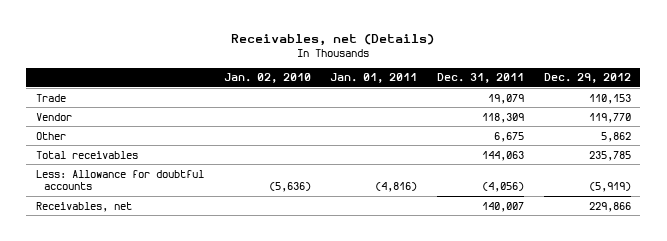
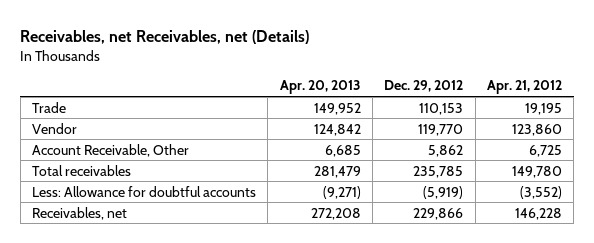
[231,33,435,46] Receivables, net (Details) -> [20,29,310,44] Receivables, net Receivables, net (Details)
[223,73,311,84] Jan. 02, 2010 -> none
[330,73,418,84] Jan. 01, 2011 -> none
[436,73,524,84] Dec. 31, 2011 -> none
none -> [279,80,361,95] Apr. 20, 2013
none -> [486,80,562,95] Apr. 21, 2012
[36,131,67,140] Other -> [31,143,189,157] Account Receivable, Other

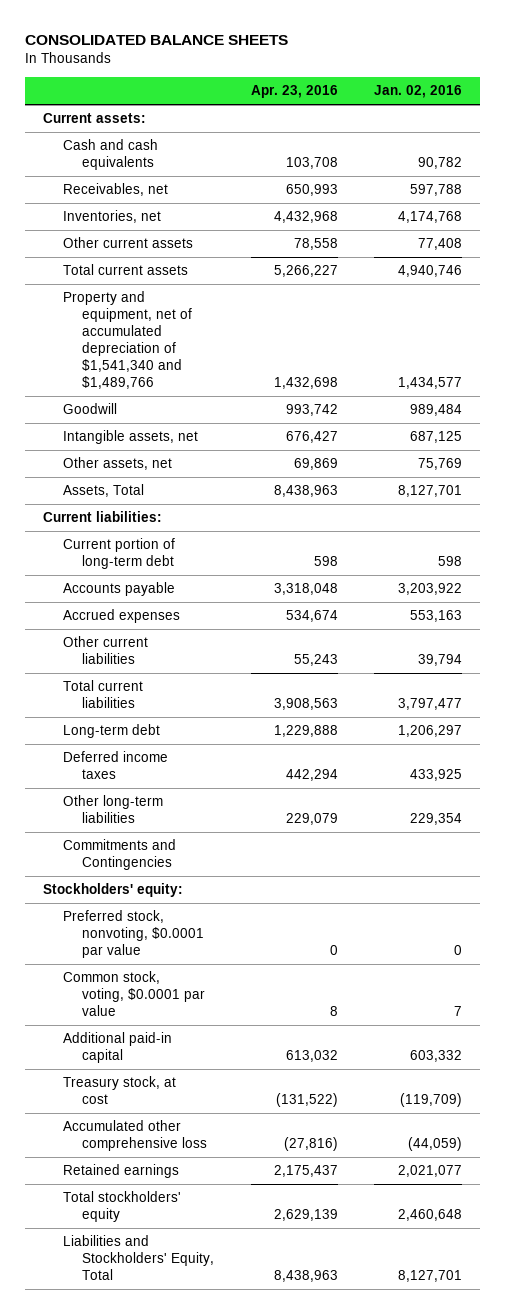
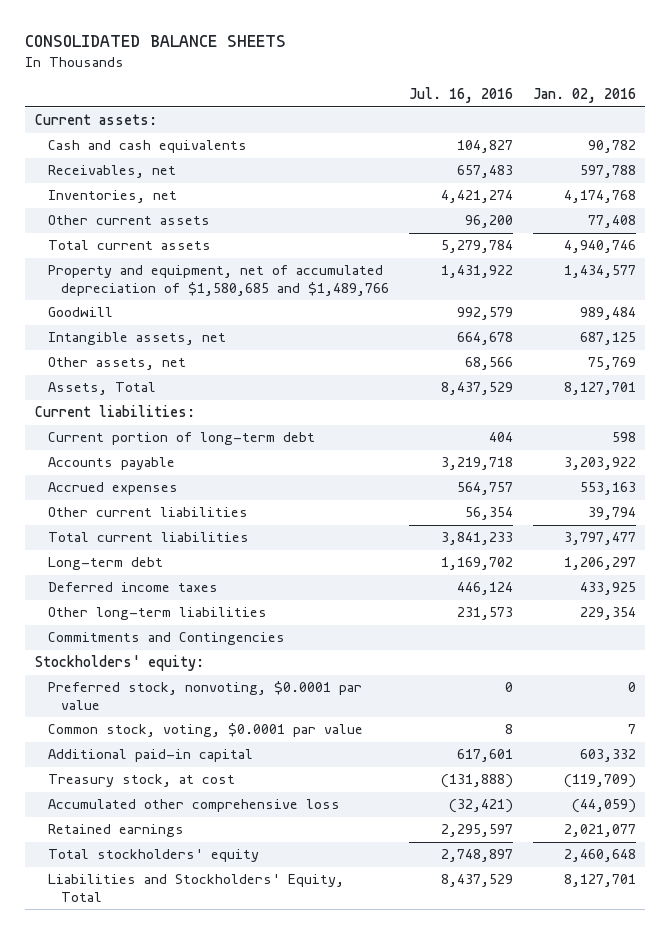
[250,84,338,98] Apr. 23, 2016 -> none
none -> [408,87,513,104] Jul. 16, 2016
[62,291,193,389] Property and equipment, net of accumulated depreciation of $1,541,340 and $1,489,766 -> [47,265,389,297] Property and equipment, net of accumulated depreciation of $1,580,685 and $1,489,766

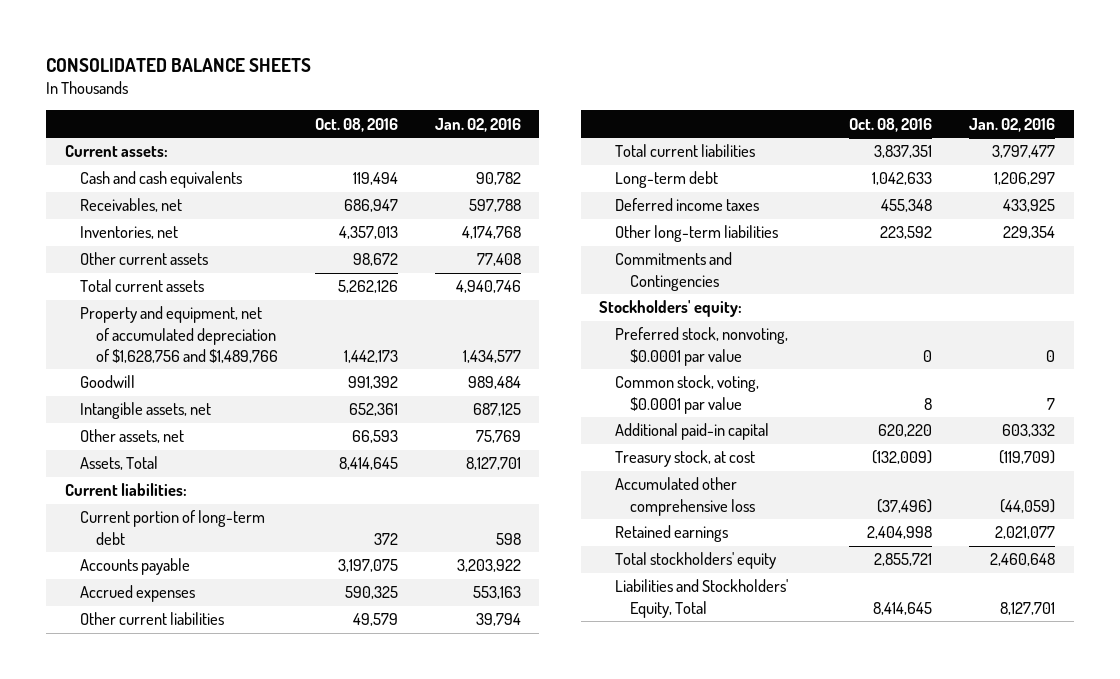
[408,87,513,104] Jul. 16, 2016 -> none
none -> [314,117,398,132] Oct. 08, 2016
[47,265,389,297] Property and equipment, net of accumulated depreciation of $1,580,685 and $1,489,766 -> [80,306,279,364] Property and equipment, net of accumulated depreciation of $1,628,756 and $1,489,766

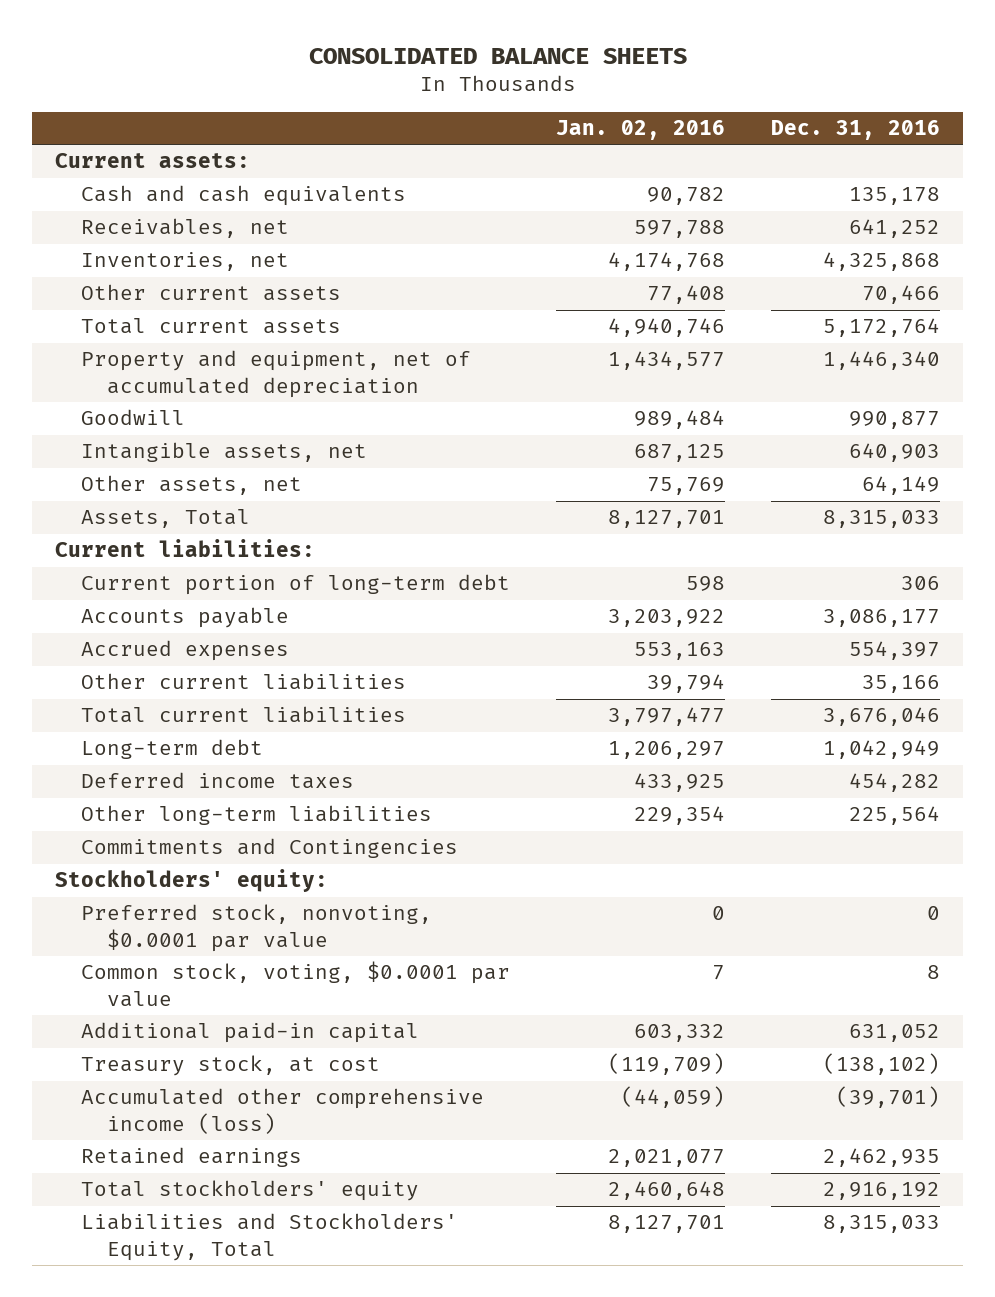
[314,117,398,132] Oct. 08, 2016 -> none
none -> [771,120,941,141] Dec. 31, 2016
[80,306,279,364] Property and equipment, net of accumulated depreciation of $1,628,756 and $1,489,766 -> [81,350,472,398] Property and equipment, net of accumulated depreciation
[614,477,756,516] Accumulated other comprehensive loss -> [81,1088,485,1134] Accumulated other comprehensive income (loss)

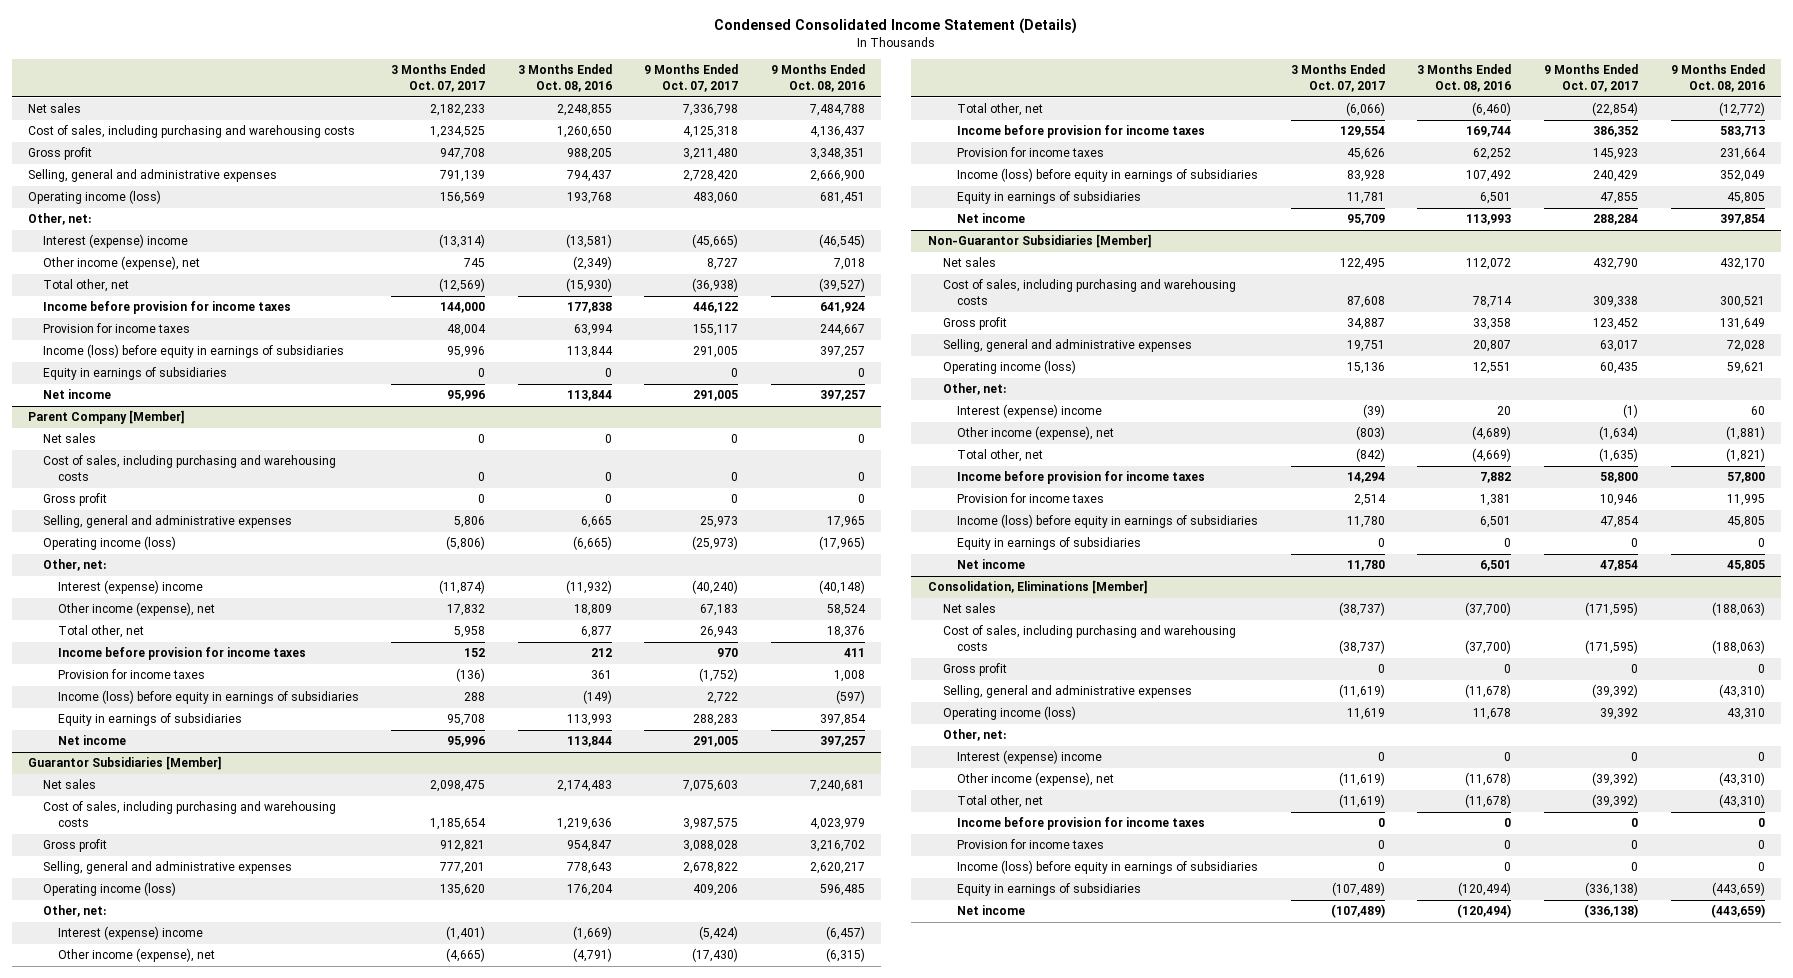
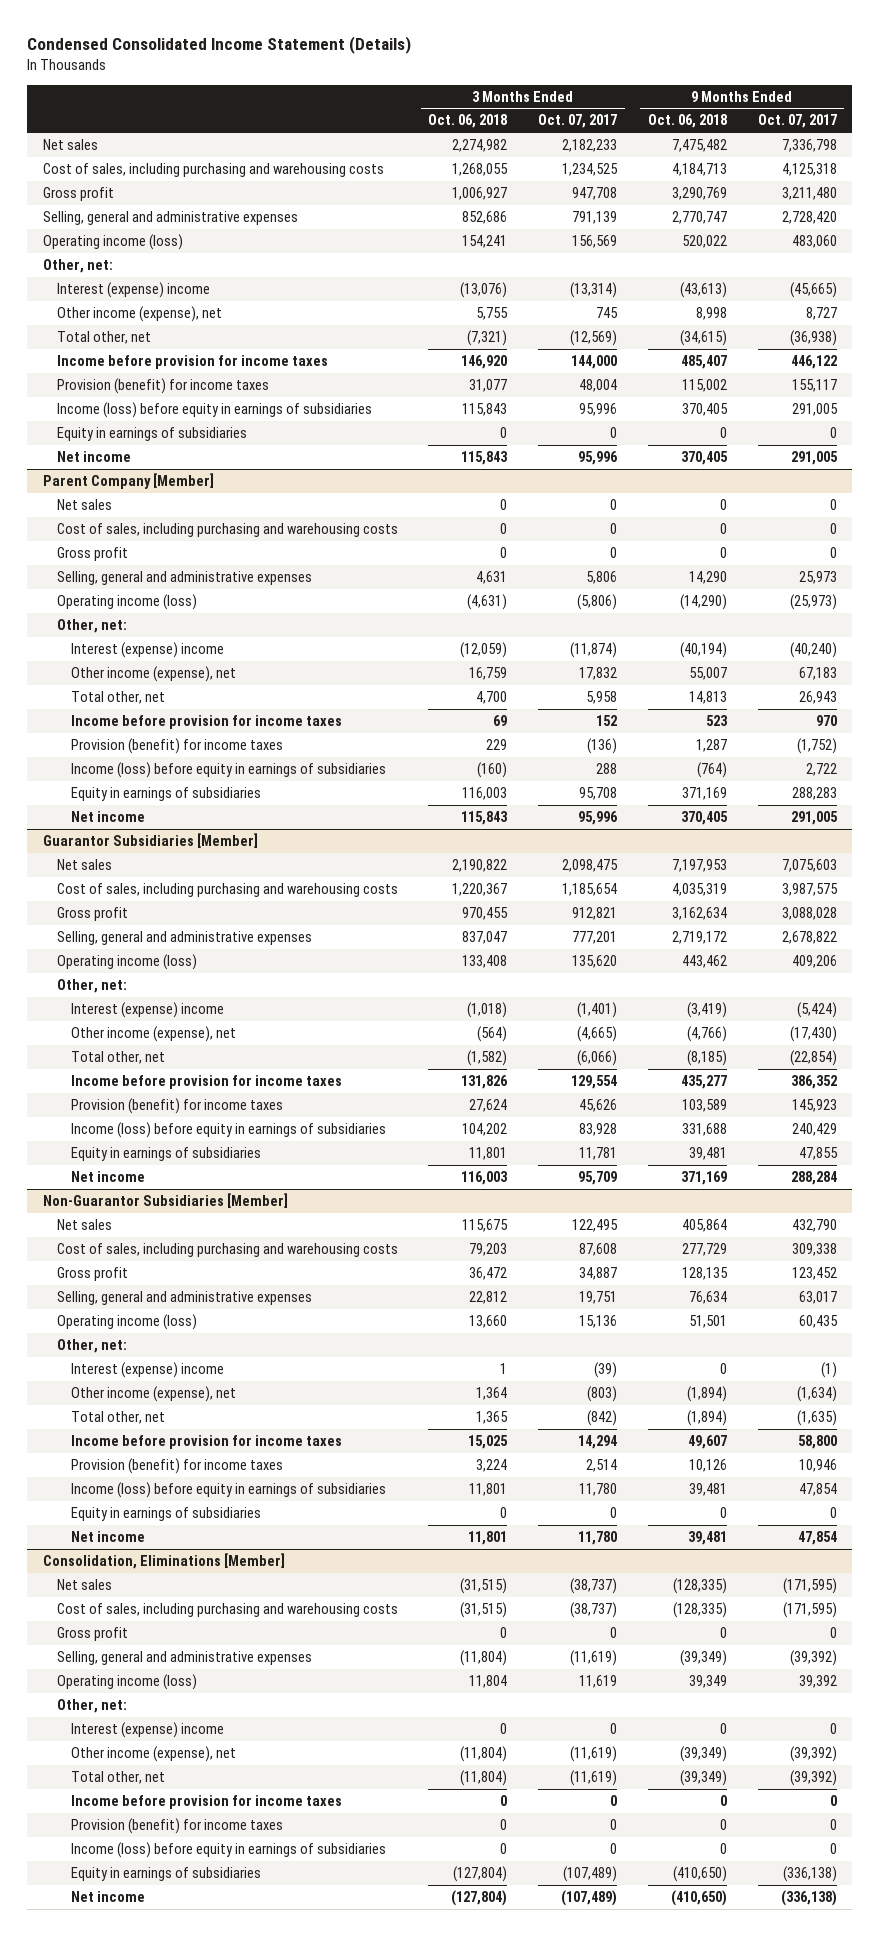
[517,64,612,92] 3 Months Ended Oct. 08, 2016 -> none
[770,64,865,92] 9 Months Ended Oct. 08, 2016 -> none
none -> [428,114,508,129] Oct. 06, 2018
none -> [647,114,727,129] Oct. 06, 2018
[42,323,190,334] Provision for income taxes -> [56,378,269,395] Provision (benefit) for income taxes
[57,669,205,680] Provision for income taxes -> [70,738,283,755] Provision (benefit) for income taxes
[957,147,1105,158] Provision for income taxes -> [70,1098,283,1115] Provision (benefit) for income taxes
[957,493,1105,504] Provision for income taxes -> [70,1458,283,1475] Provision (benefit) for income taxes
[957,839,1105,850] Provision for income taxes -> [70,1818,283,1835] Provision (benefit) for income taxes

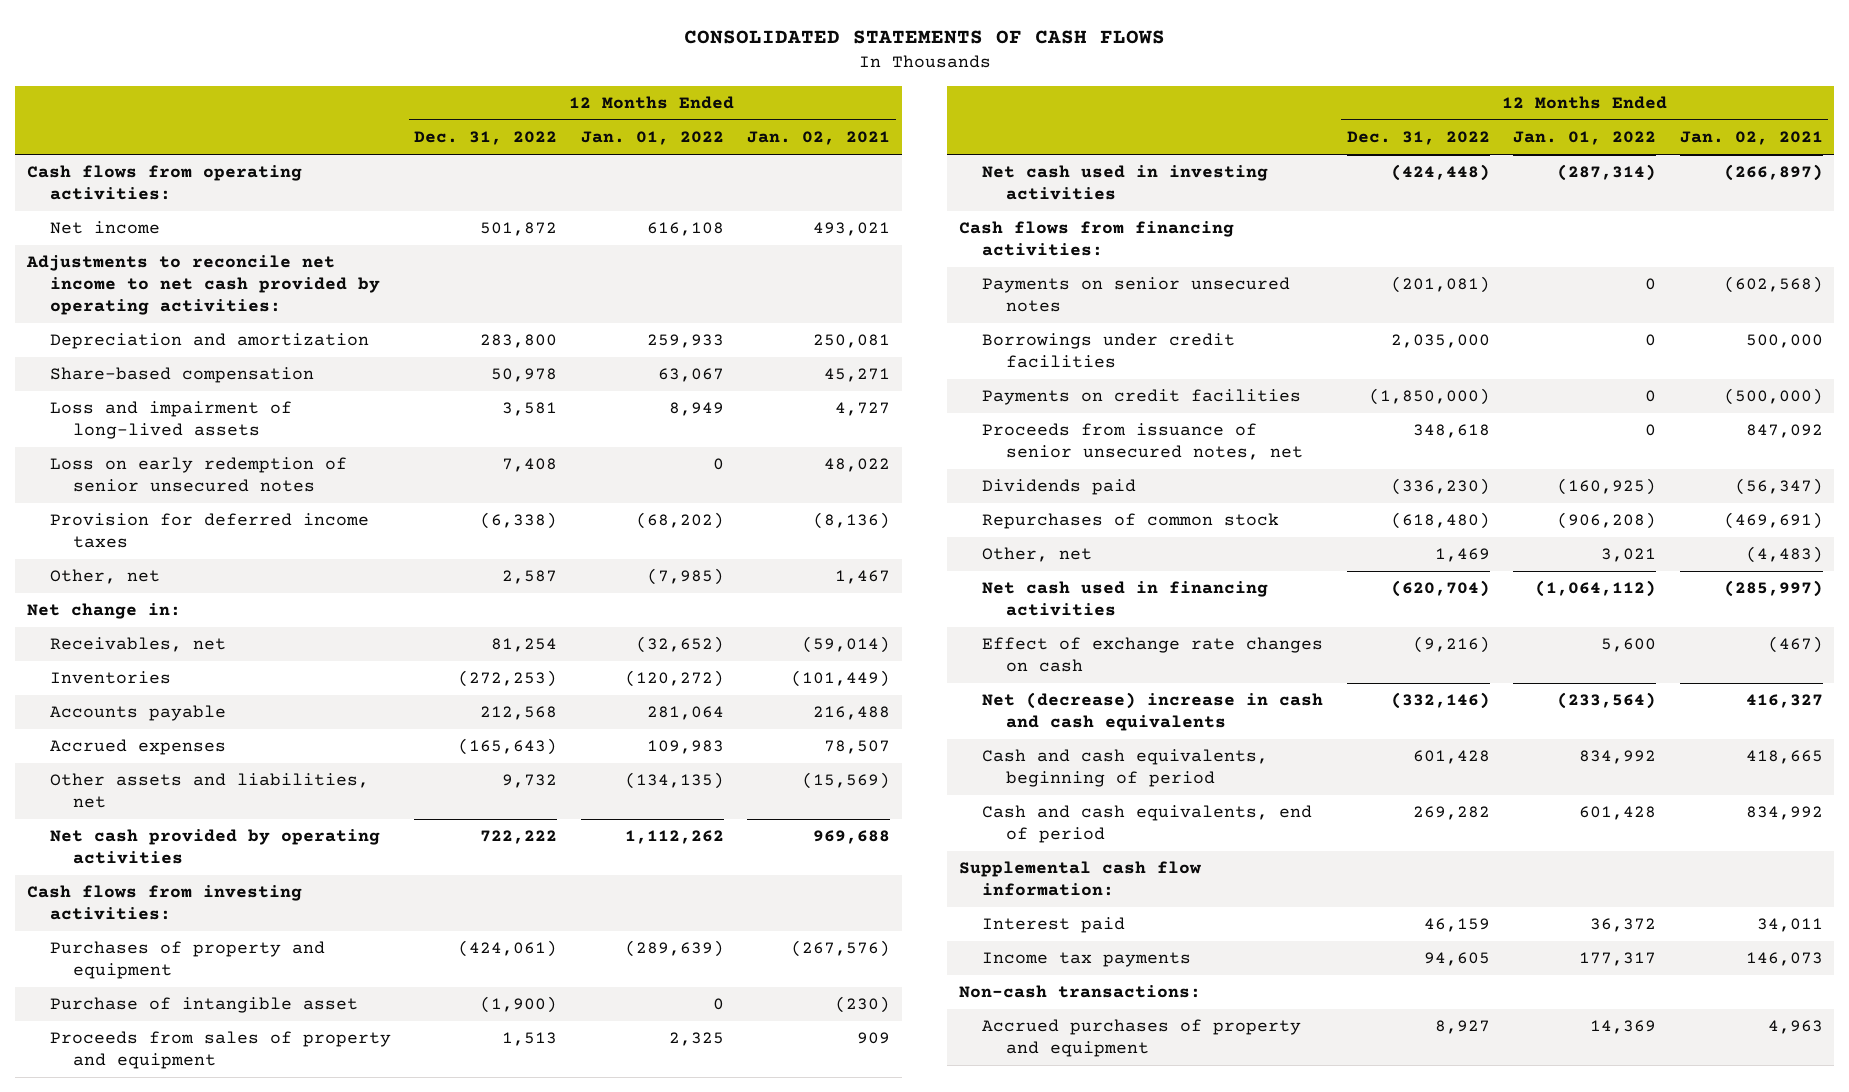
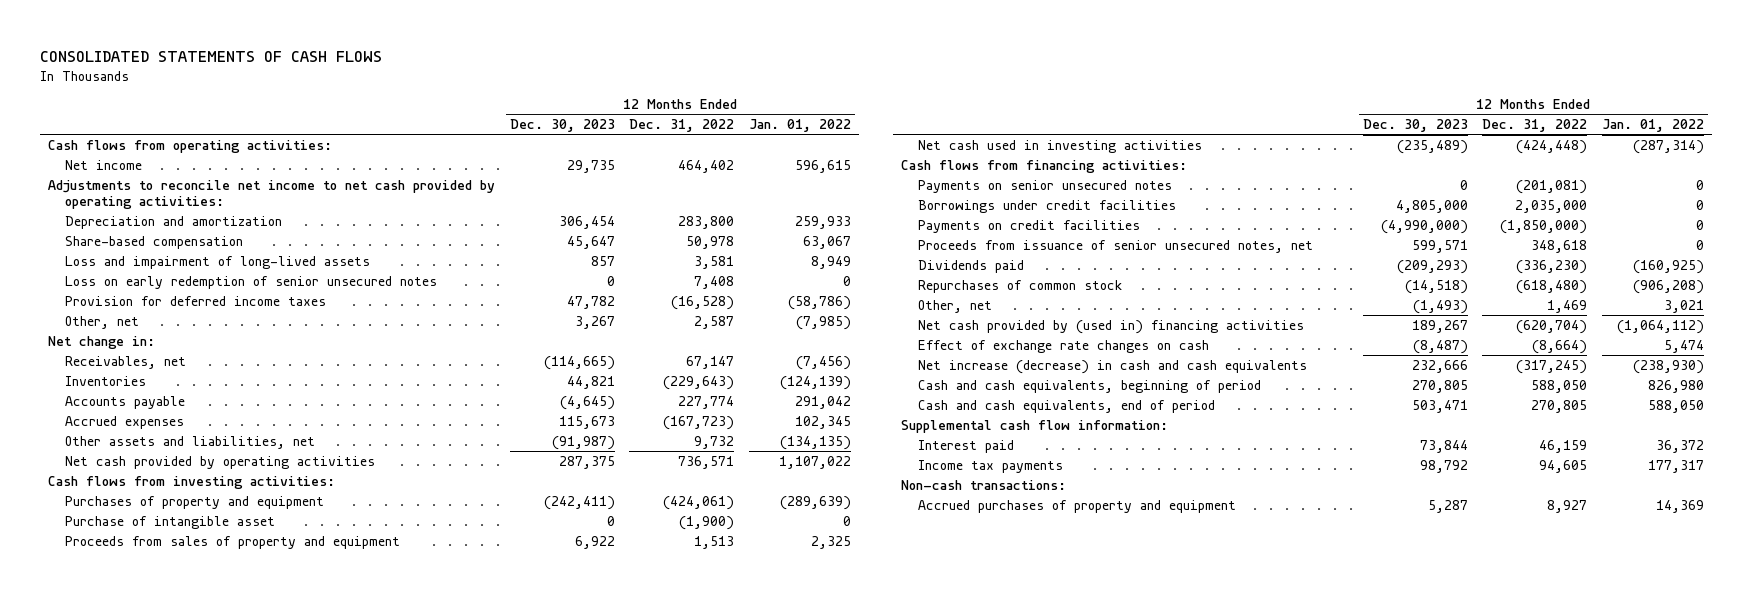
[747,131,891,146] Jan. 02, 2021 -> none
none -> [509,119,615,133] Dec. 30, 2023
[480,222,558,237] 501,872 -> [678,159,735,173] 464,402
[646,222,724,237] 616,108 -> [795,159,852,173] 596,615
[480,512,558,530] (6,338) -> [671,295,735,310] (16,528)
[635,512,724,530] (68,202) -> [788,295,852,310] (58,786)
[491,638,558,653] 81,254 -> [686,355,735,369] 67,147
[635,636,724,654] (32,652) -> [796,355,852,370] (7,456)
[458,670,558,688] (272,253) -> [663,375,735,390] (229,643)
[624,670,724,688] (120,272) -> [780,375,852,390] (124,139)
[480,706,558,721] 212,568 -> [678,395,735,409] 227,774
[646,706,724,721] 281,064 -> [795,395,852,409] 291,042
[458,738,558,756] (165,643) -> [663,415,735,430] (167,723)
[646,740,724,755] 109,983 -> [795,415,852,429] 102,345
[480,830,558,845] 722,222 -> [678,455,735,469] 736,571
[624,830,724,845] 1,112,262 -> [779,455,852,469] 1,107,022
[982,581,1269,617] Net cash used in financing activities -> [917,319,1304,334] Net cash provided by (used in) financing activities
[1412,636,1490,654] (9,216) -> [1532,339,1588,354] (8,664)
[1601,638,1657,653] 5,600 -> [1664,339,1705,353] 5,474
[982,692,1324,732] Net (decrease) increase in cash and cash equivalents -> [917,359,1307,374] Net increase (decrease) in cash and cash equivalents
[1390,692,1490,710] (332,146) -> [1516,359,1588,374] (317,245)
[1557,692,1657,710] (233,564) -> [1633,359,1705,374] (238,930)
[1412,750,1490,765] 601,428 -> [1531,379,1588,393] 588,050
[1579,750,1657,765] 834,992 -> [1648,379,1705,393] 826,980
[1412,806,1490,821] 269,282 -> [1531,399,1588,413] 270,805
[1579,806,1657,821] 601,428 -> [1648,399,1705,413] 588,050

